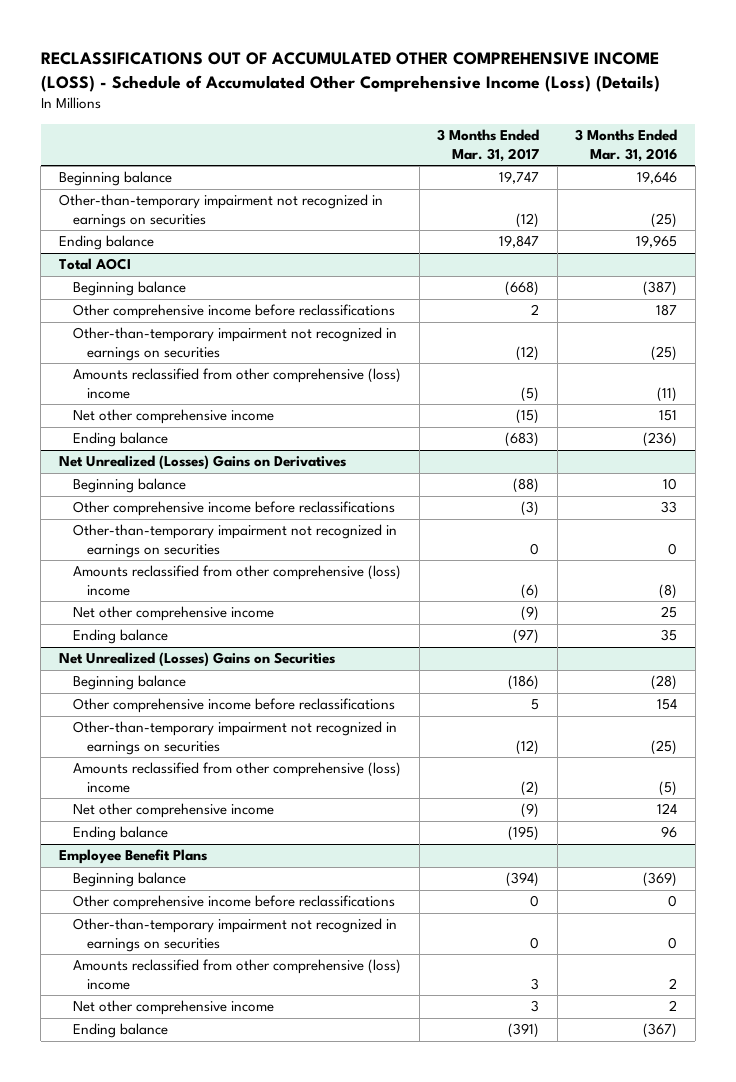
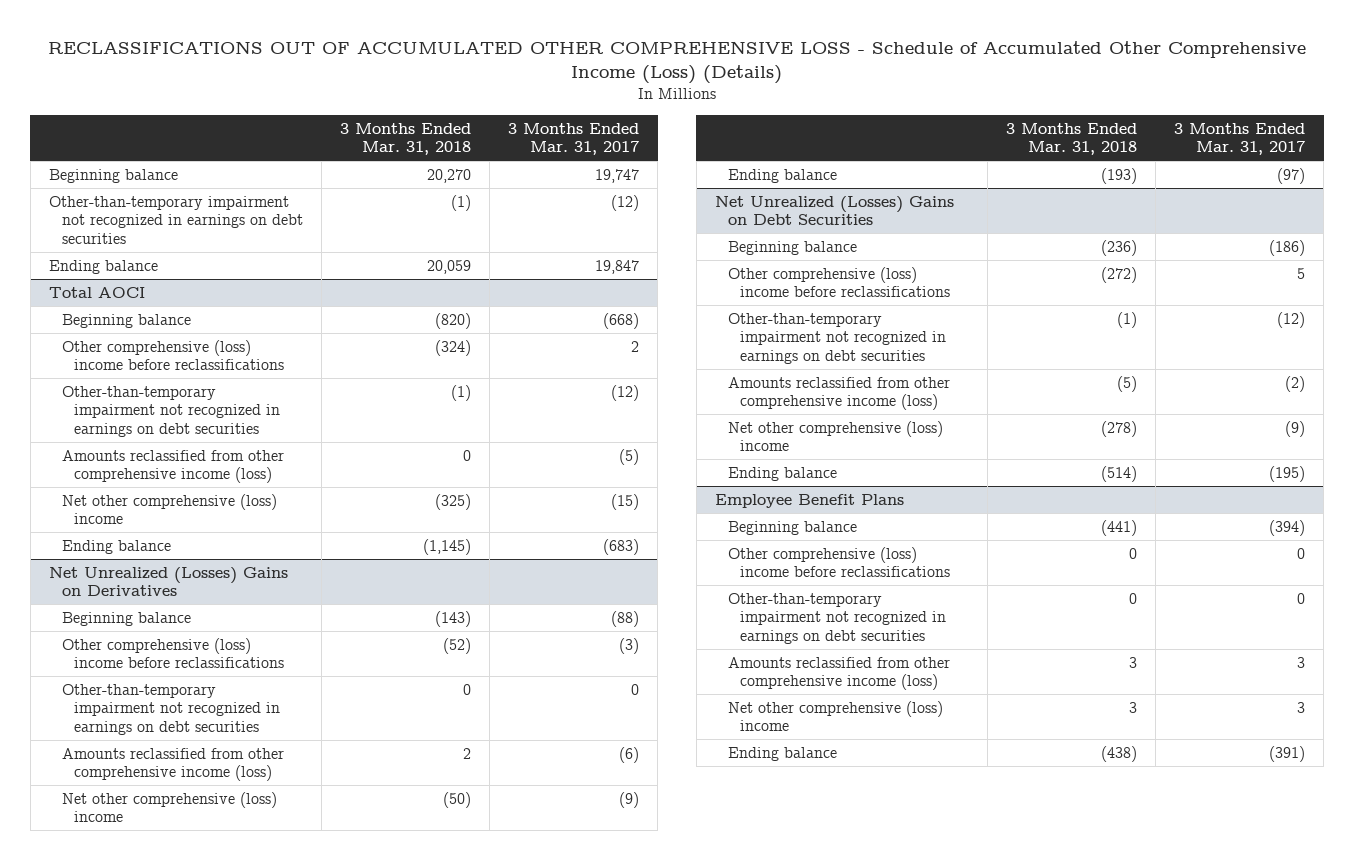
[40,52,660,92] RECLASSIFICATIONS OUT OF ACCUMULATED OTHER COMPREHENSIVE INCOME (LOSS) - Schedule of Accumulated Other Comprehensive Income (Loss) (Details) -> [48,41,1307,85] RECLASSIFICATIONS OUT OF ACCUMULATED OTHER COMPREHENSIVE LOSS - Schedule of Accumulated Other Comprehensive Income (Loss) (Details)
[575,129,678,162] 3 Months Ended Mar. 31, 2016 -> none
none -> [339,122,471,155] 3 Months Ended Mar. 31, 2018
[58,194,383,229] Other-than-temporary impairment not recognized in earnings on securities -> [49,195,303,244] Other-than-temporary impairment not recognized in earnings on debt securities
[73,304,396,320] Other comprehensive income before reclassifications -> [61,339,284,371] Other comprehensive (loss) income before reclassifications
[73,327,398,362] Other-than-temporary impairment not recognized in earnings on securities -> [61,385,280,437] Other-than-temporary impairment not recognized in earnings on debt securities
[73,368,402,400] Amounts reclassified from other comprehensive (loss) income -> [61,449,284,484] Amounts reclassified from other comprehensive income (loss)
[73,409,275,425] Net other comprehensive income -> [61,493,277,525] Net other comprehensive (loss) income
[73,501,396,517] Other comprehensive income before reclassifications -> [61,637,284,669] Other comprehensive (loss) income before reclassifications
[73,524,398,559] Other-than-temporary impairment not recognized in earnings on securities -> [61,683,280,735] Other-than-temporary impairment not recognized in earnings on debt securities
[73,565,402,597] Amounts reclassified from other comprehensive (loss) income -> [61,747,284,782] Amounts reclassified from other comprehensive income (loss)
[73,606,275,622] Net other comprehensive income -> [61,791,277,823] Net other comprehensive (loss) income
[58,652,335,668] Net Unrealized (Losses) Gains on Securities -> [715,195,955,226] Net Unrealized (Losses) Gains on Debt Securities
[73,698,396,714] Other comprehensive income before reclassifications -> [727,266,951,298] Other comprehensive (loss) income before reclassifications
[73,721,398,756] Other-than-temporary impairment not recognized in earnings on securities -> [727,312,947,364] Other-than-temporary impairment not recognized in earnings on debt securities
[73,762,402,794] Amounts reclassified from other comprehensive (loss) income -> [727,376,950,411] Amounts reclassified from other comprehensive income (loss)
[73,803,275,819] Net other comprehensive income -> [727,420,943,452] Net other comprehensive (loss) income
[73,895,396,911] Other comprehensive income before reclassifications -> [727,546,951,578] Other comprehensive (loss) income before reclassifications
[73,918,398,953] Other-than-temporary impairment not recognized in earnings on securities -> [727,592,947,644] Other-than-temporary impairment not recognized in earnings on debt securities
[73,959,402,991] Amounts reclassified from other comprehensive (loss) income -> [727,656,950,691] Amounts reclassified from other comprehensive income (loss)
[73,1000,275,1016] Net other comprehensive income -> [727,700,943,732] Net other comprehensive (loss) income

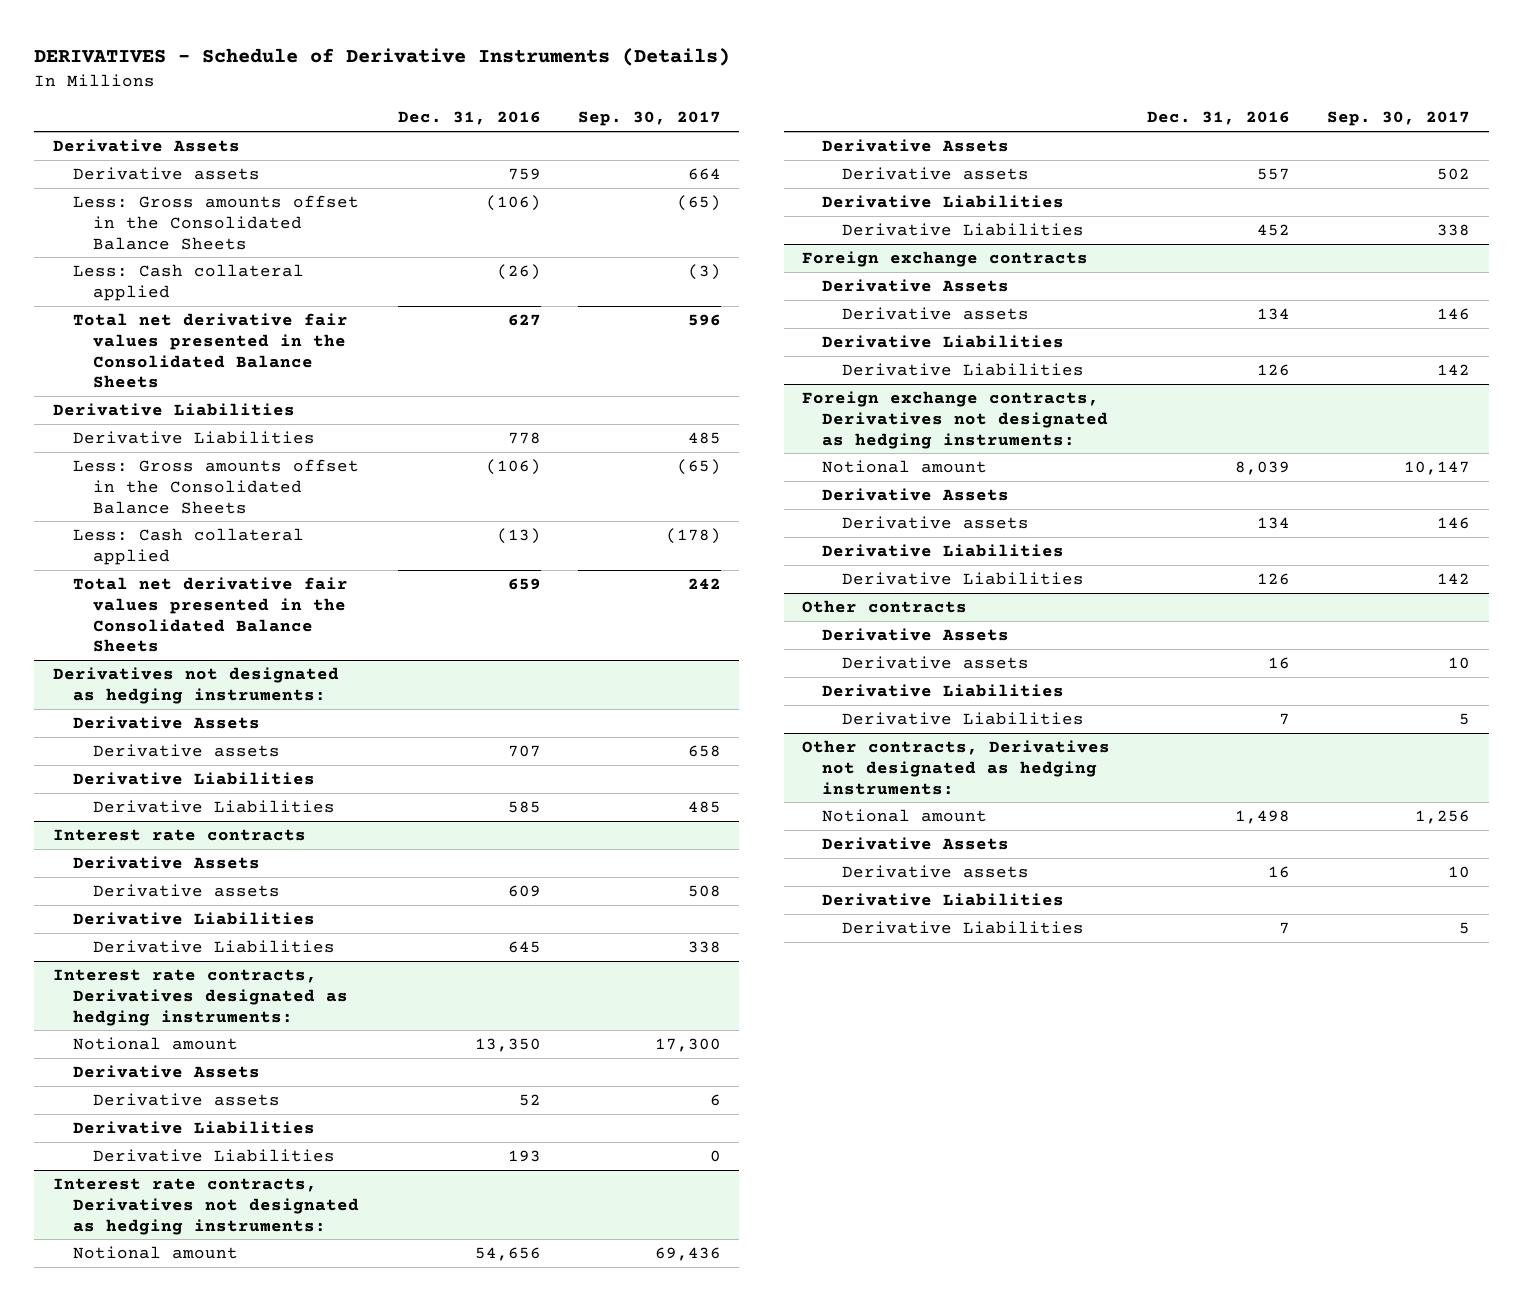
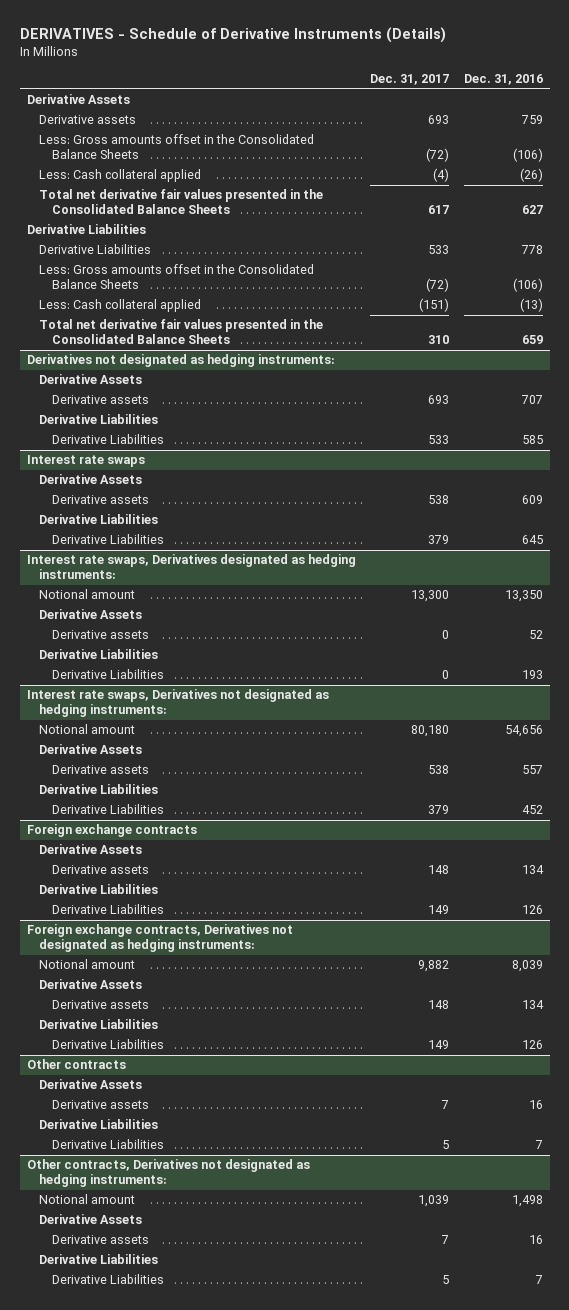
[577,111,721,127] Sep. 30, 2017 -> none
none -> [370,74,450,86] Dec. 31, 2017
[52,829,306,842] Interest rate contracts -> [26,455,145,468] Interest rate swaps
[52,969,348,1026] Interest rate contracts, Derivatives designated as hedging instruments: -> [26,554,356,580] Interest rate swaps, Derivatives designated as hedging instruments:
[52,1178,359,1235] Interest rate contracts, Derivatives not designated as hedging instruments: -> [26,689,329,718] Interest rate swaps, Derivatives not designated as hedging instruments:

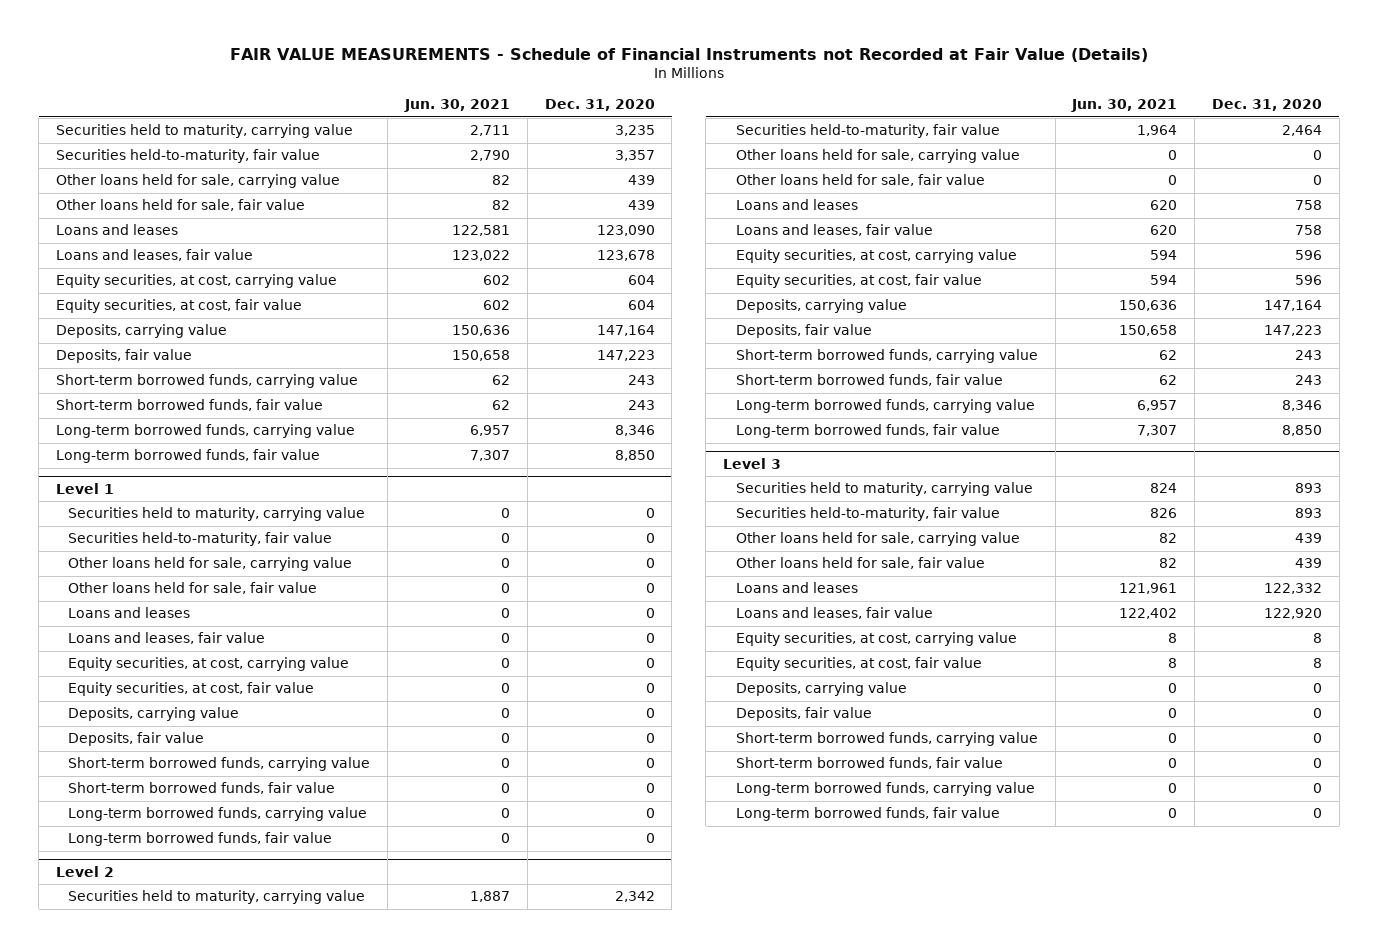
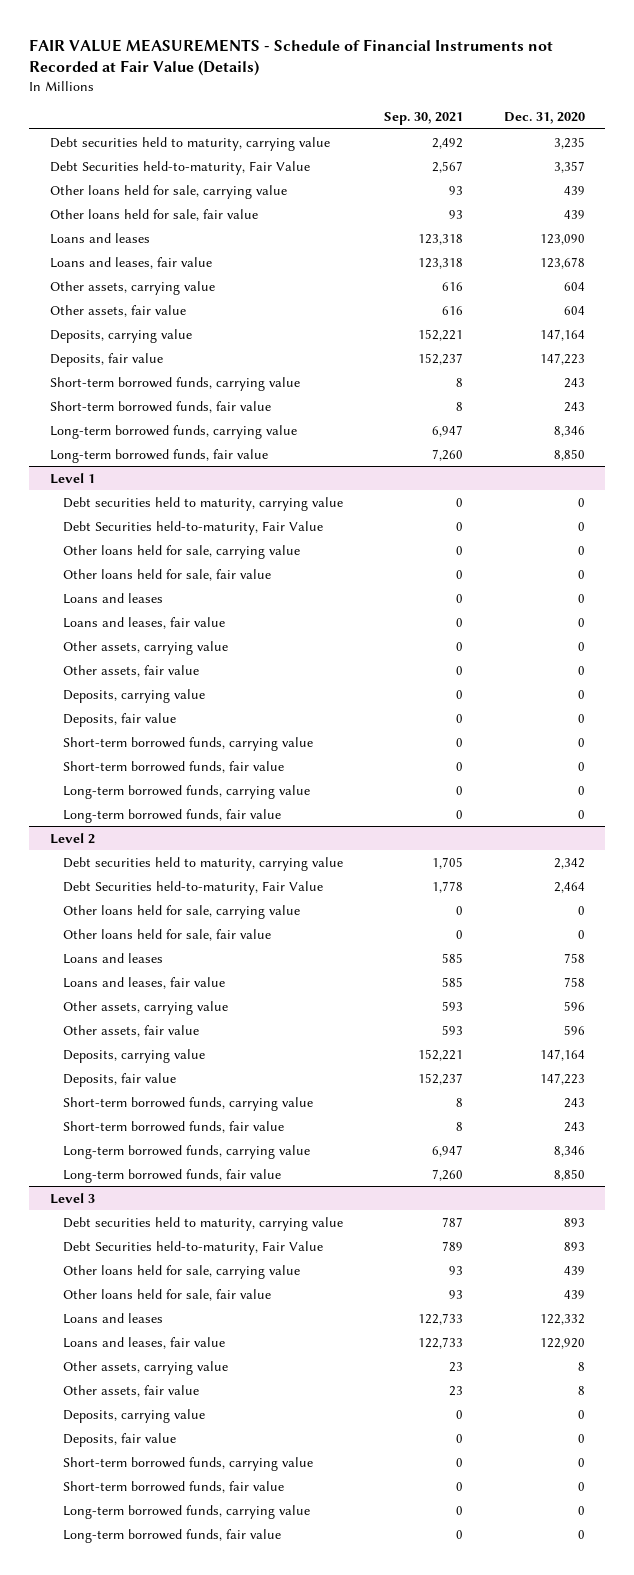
[403,99,510,113] Jun. 30, 2021 -> none
none -> [383,112,463,126] Sep. 30, 2021
[55,124,353,139] Securities held to maturity, carrying value -> [49,136,330,151] Debt securities held to maturity, carrying value
[55,149,320,164] Securities held-to-maturity, fair value -> [49,160,310,175] Debt Securities held-to-maturity, Fair Value
[55,274,337,289] Equity securities, at cost, carrying value -> [49,280,215,295] Other assets, carrying value
[55,299,302,314] Equity securities, at cost, fair value -> [49,304,186,317] Other assets, fair value
[68,507,366,522] Securities held to maturity, carrying value -> [62,496,343,511] Debt securities held to maturity, carrying value
[68,532,333,547] Securities held-to-maturity, fair value -> [62,520,323,535] Debt Securities held-to-maturity, Fair Value
[68,657,350,672] Equity securities, at cost, carrying value -> [62,640,228,655] Other assets, carrying value
[68,682,315,697] Equity securities, at cost, fair value -> [62,664,199,677] Other assets, fair value
[68,890,366,905] Securities held to maturity, carrying value -> [62,856,343,871] Debt securities held to maturity, carrying value
[735,124,1000,139] Securities held-to-maturity, fair value -> [62,880,323,895] Debt Securities held-to-maturity, Fair Value
[735,249,1017,264] Equity securities, at cost, carrying value -> [62,1000,228,1015] Other assets, carrying value
[735,274,982,289] Equity securities, at cost, fair value -> [62,1024,199,1037] Other assets, fair value
[735,482,1033,497] Securities held to maturity, carrying value -> [62,1216,343,1231] Debt securities held to maturity, carrying value
[735,507,1000,522] Securities held-to-maturity, fair value -> [62,1240,323,1255] Debt Securities held-to-maturity, Fair Value
[735,632,1017,647] Equity securities, at cost, carrying value -> [62,1360,228,1375] Other assets, carrying value
[735,657,982,672] Equity securities, at cost, fair value -> [62,1384,199,1397] Other assets, fair value

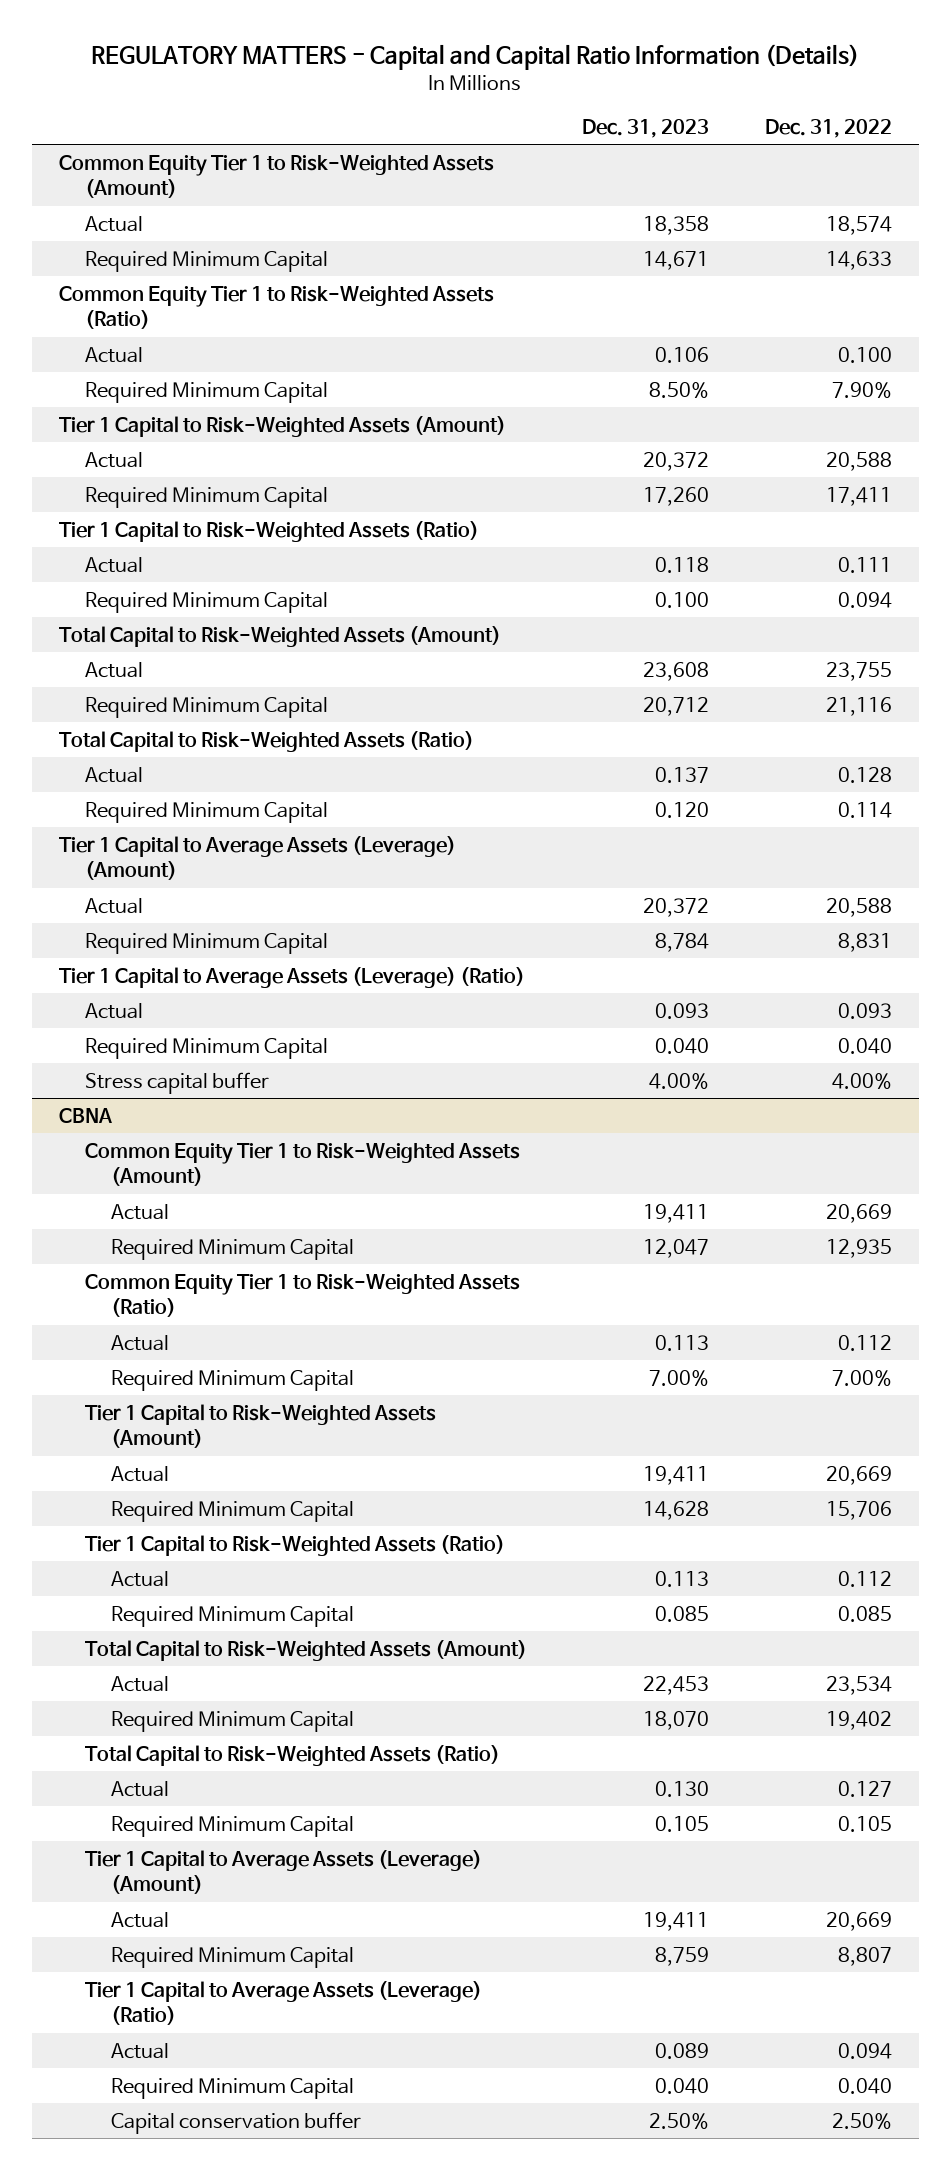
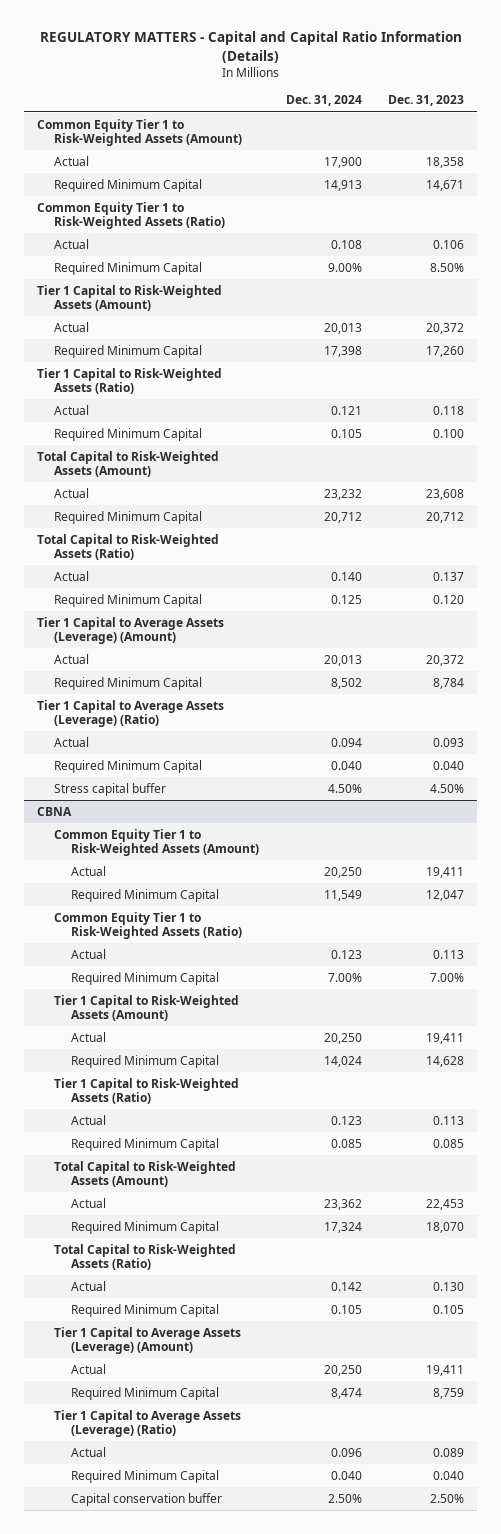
[764,119,892,139] Dec. 31, 2022 -> none
none -> [285,95,362,107] Dec. 31, 2024
[649,1072,710,1089] 4.00% -> [430,783,465,793] 4.50%

